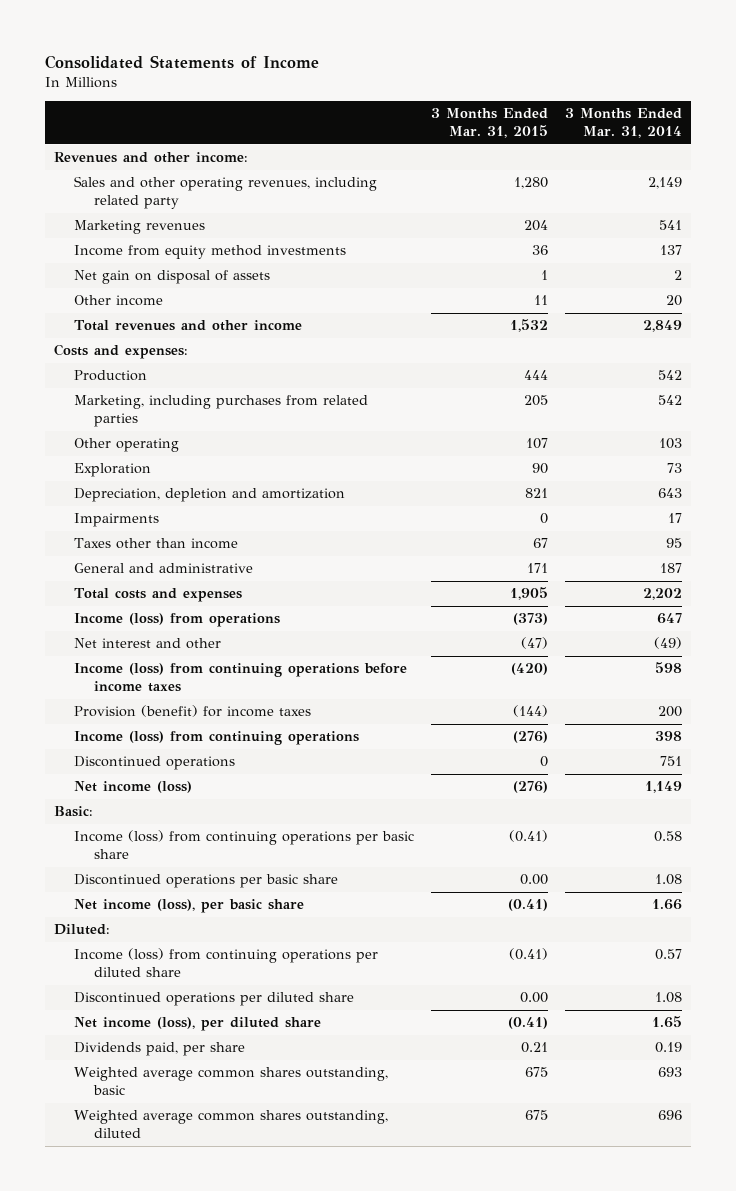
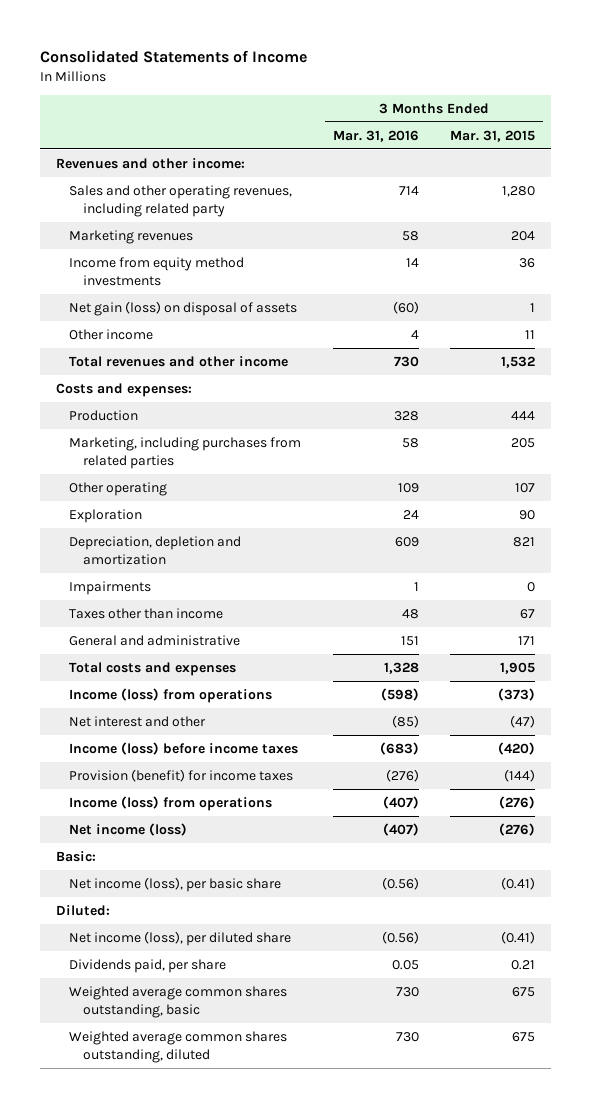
[564,108,682,139] 3 Months Ended Mar. 31, 2014 -> none
none -> [332,129,419,142] Mar. 31, 2016
[73,270,270,285] Net gain on disposal of assets -> [69,300,298,316] Net gain (loss) on disposal of assets
[73,663,407,693] Income (loss) from continuing operations before income taxes -> [69,741,299,755] Income (loss) before income taxes
[73,756,235,771] Discontinued operations -> none
[73,731,359,746] Income (loss) from continuing operations -> [69,795,273,811] Income (loss) from operations
[73,830,414,860] Income (loss) from continuing operations per basic share -> none
[73,874,338,889] Discontinued operations per basic share -> none
[73,948,378,978] Income (loss) from continuing operations per diluted share -> none
[73,992,354,1007] Discontinued operations per diluted share -> none

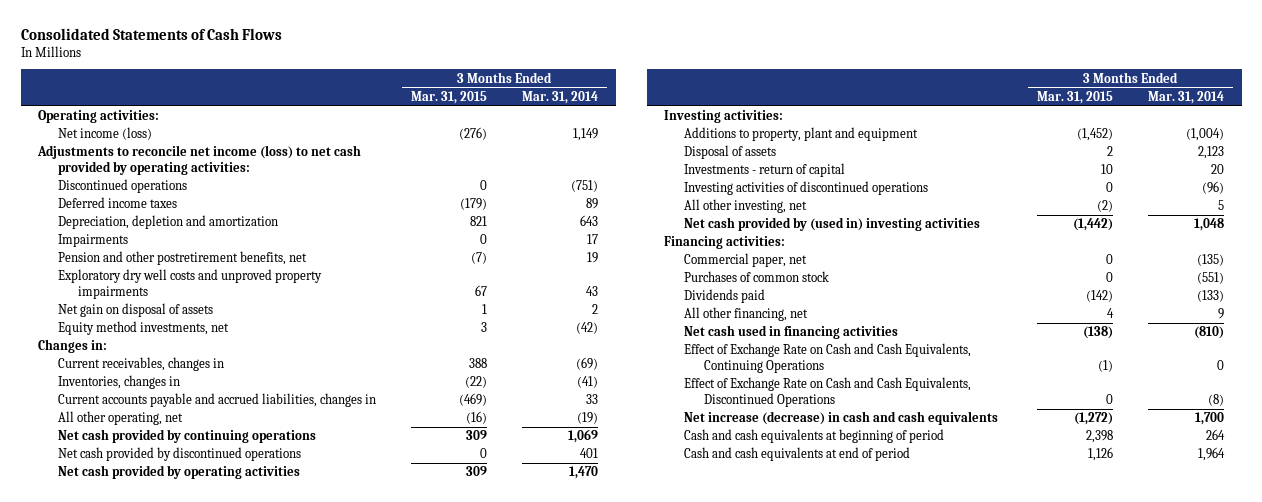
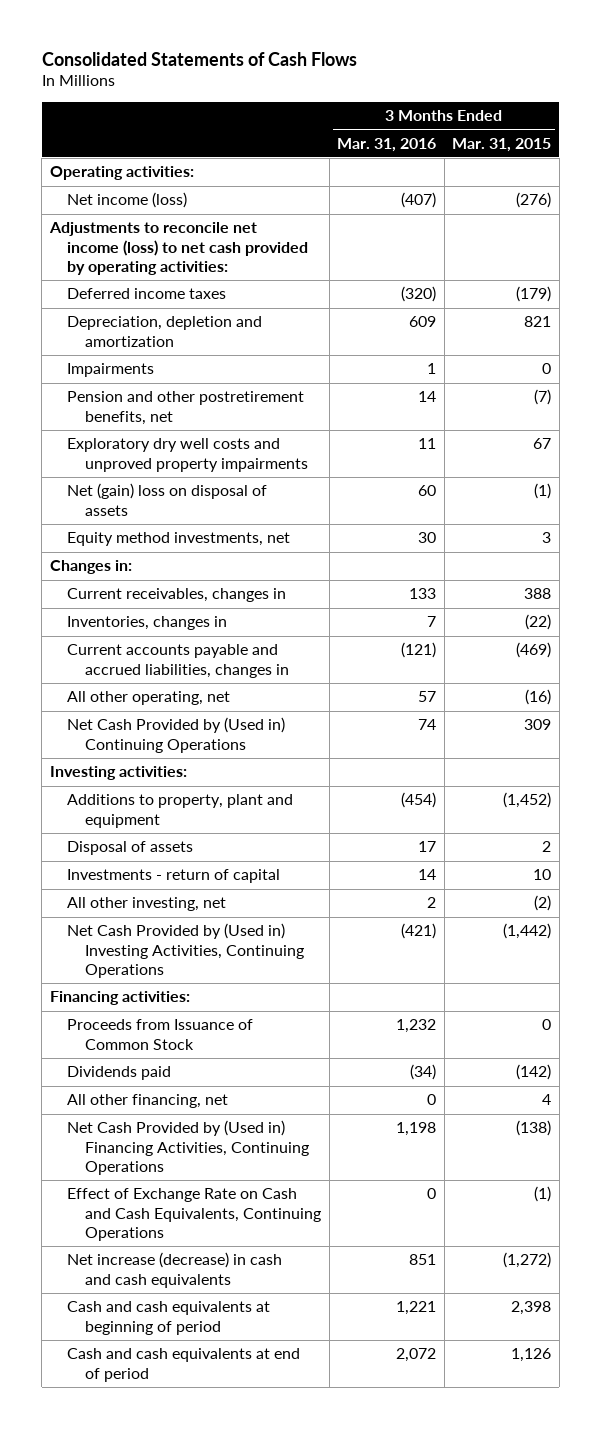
[522,90,599,104] Mar. 31, 2014 -> none
none -> [337,137,437,152] Mar. 31, 2016
[57,179,187,194] Discontinued operations -> none
[57,303,213,318] Net gain on disposal of assets -> [67,483,268,516] Net (gain) loss on disposal of assets
[481,304,487,315] 1 -> [534,483,552,500] (1)
[57,447,301,462] Net cash provided by discontinued operations -> none
[57,465,300,480] Net cash provided by operating activities -> none
[57,429,316,444] Net cash provided by continuing operations -> [67,717,286,753] Net Cash Provided by (Used in) Continuing Operations
[683,181,928,196] Investing activities of discontinued operations -> none
[683,217,980,232] Net cash provided by (used in) investing activities -> [67,923,305,979] Net Cash Provided by (Used in) Investing Activities, Continuing Operations
[683,253,807,268] Commercial paper, net -> none
[683,271,829,283] Purchases of common stock -> none
none -> [67,1019,254,1050] Proceeds from Issuance of Common Stock
[683,325,898,340] Net cash used in financing activities -> [67,1120,310,1176] Net Cash Provided by (Used in) Financing Activities, Continuing Operations
[683,377,971,407] Effect of Exchange Rate on Cash and Cash Equivalents, Discontinued Operations -> none

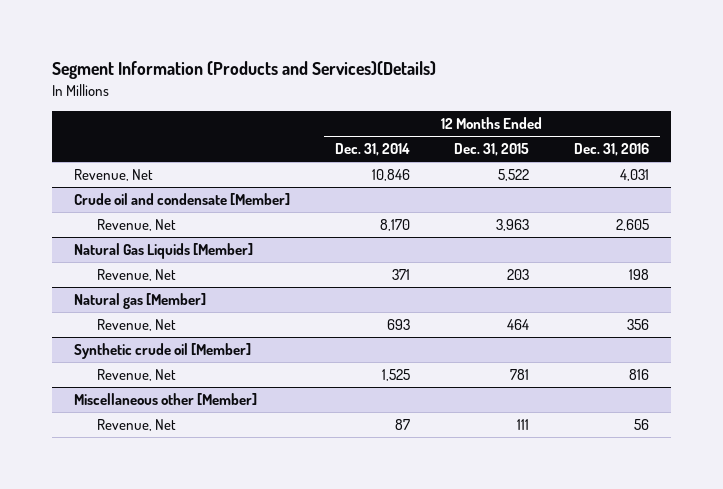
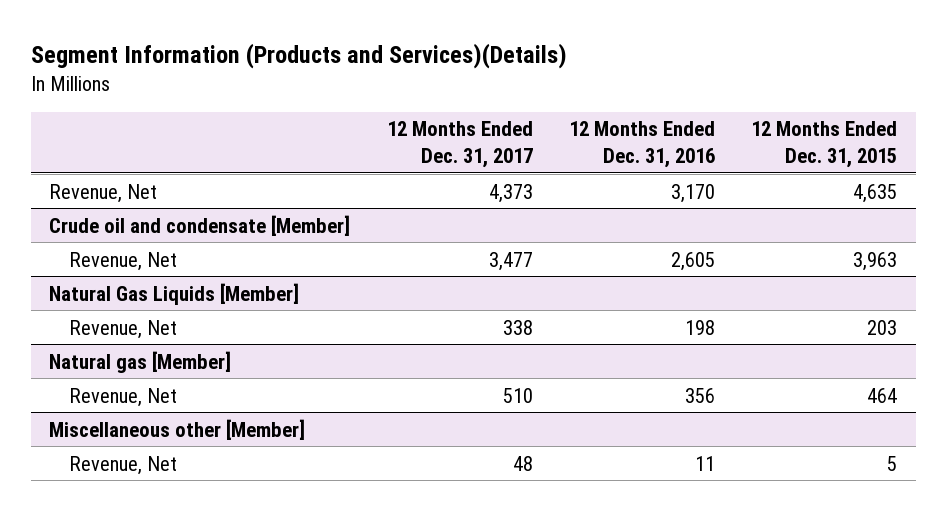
[334,143,410,157] Dec. 31, 2014 -> none
none -> [386,121,533,168] 12 Months Ended Dec. 31, 2017
[498,169,530,182] 5,522 -> [853,183,898,203] 4,635
[619,169,649,182] 4,031 -> [671,183,716,203] 3,170
[74,343,252,360] Synthetic crude oil [Member] -> none
[97,369,177,382] Revenue, Net -> none
[517,419,530,431] 111 -> [887,455,898,471] 5
[633,419,649,431] 56 -> [695,455,716,471] 11

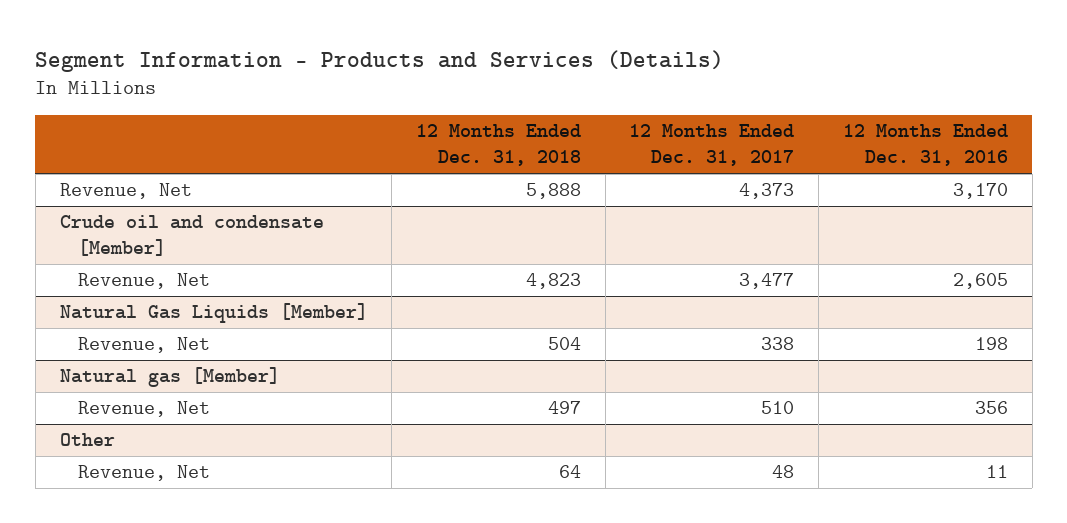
[31,43,568,70] Segment Information (Products and Services)(Details) -> [35,49,725,72] Segment Information - Products and Services (Details)
[751,121,898,168] 12 Months Ended Dec. 31, 2015 -> none
none -> [416,124,582,167] 12 Months Ended Dec. 31, 2018
[49,418,306,440] Miscellaneous other [Member] -> [59,433,115,447] Other

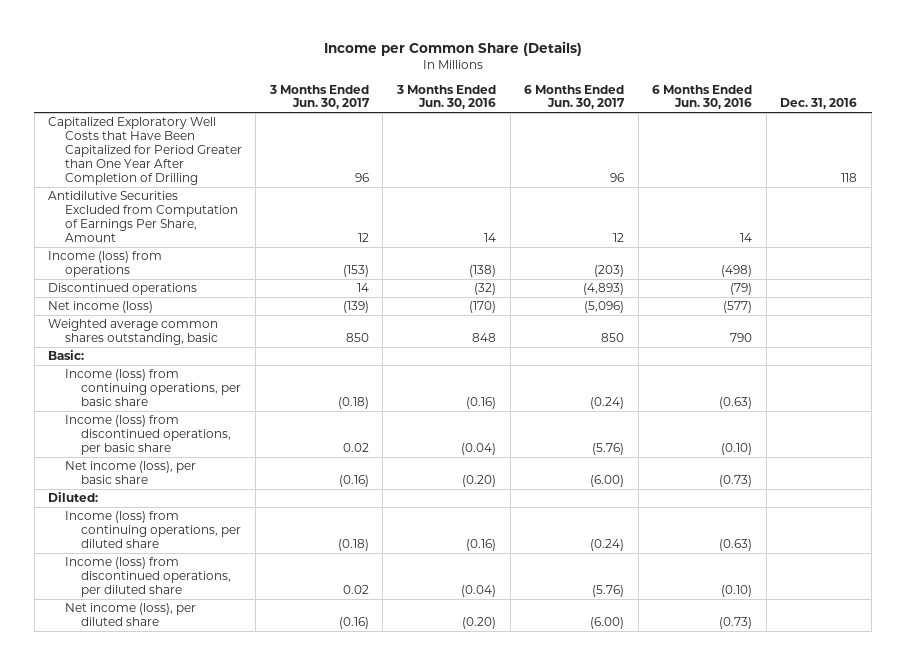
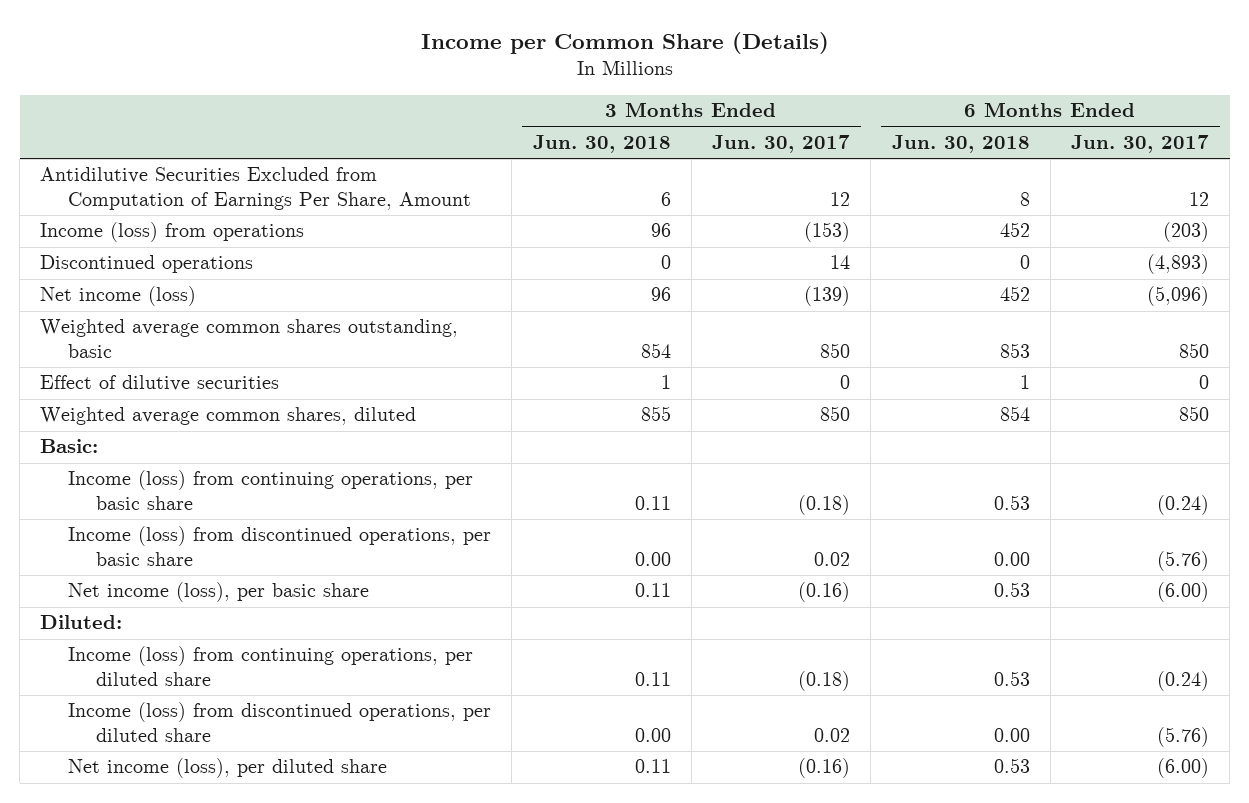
[396,84,497,110] 3 Months Ended Jun. 30, 2016 -> none
[652,84,753,110] 6 Months Ended Jun. 30, 2016 -> none
[780,98,858,110] Dec. 31, 2016 -> none
none -> [532,134,671,153] Jun. 30, 2018
none -> [891,134,1030,153] Jun. 30, 2018
[48,117,242,185] Capitalized Exploratory Well Costs that Have Been Capitalized for Period Greater than One Year After Completion of Drilling -> none
none -> [40,375,280,392] Effect of dilutive securities
none -> [40,407,417,426] Weighted average common shares, diluted

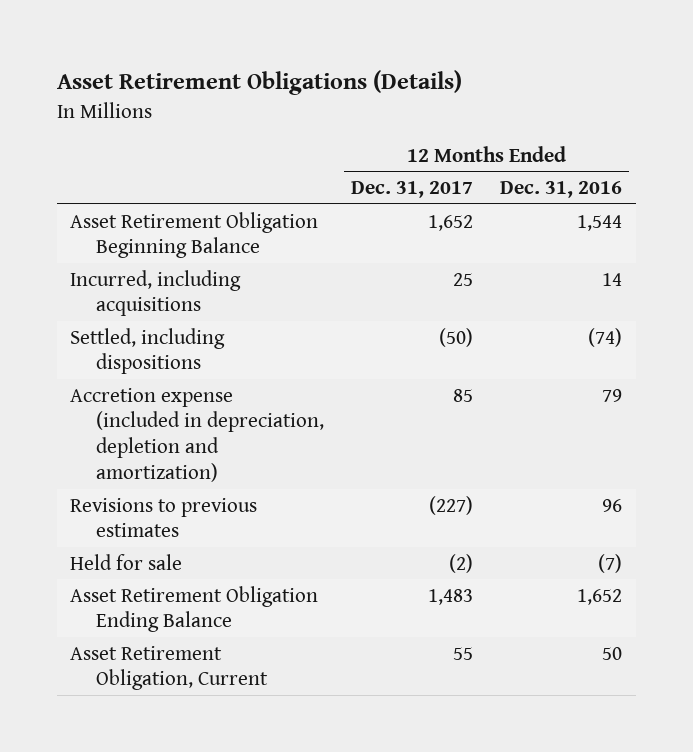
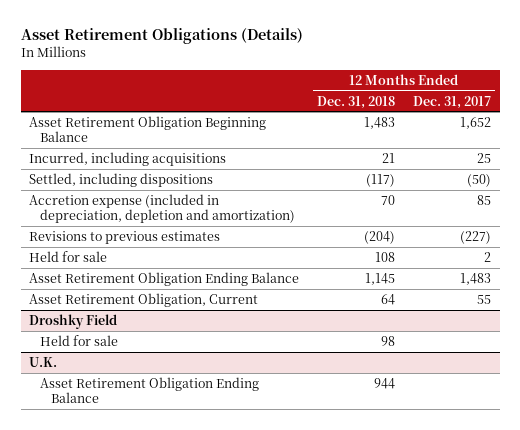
[500,181,623,199] Dec. 31, 2016 -> none
none -> [317,95,396,109] Dec. 31, 2018
[449,553,474,573] (2) -> [483,251,491,262] 2
none -> [29,313,118,329] Droshky Field
none -> [40,334,119,346] Held for sale
none -> [29,356,58,367] U.K.
none -> [40,376,260,404] Asset Retirement Obligation Ending Balance

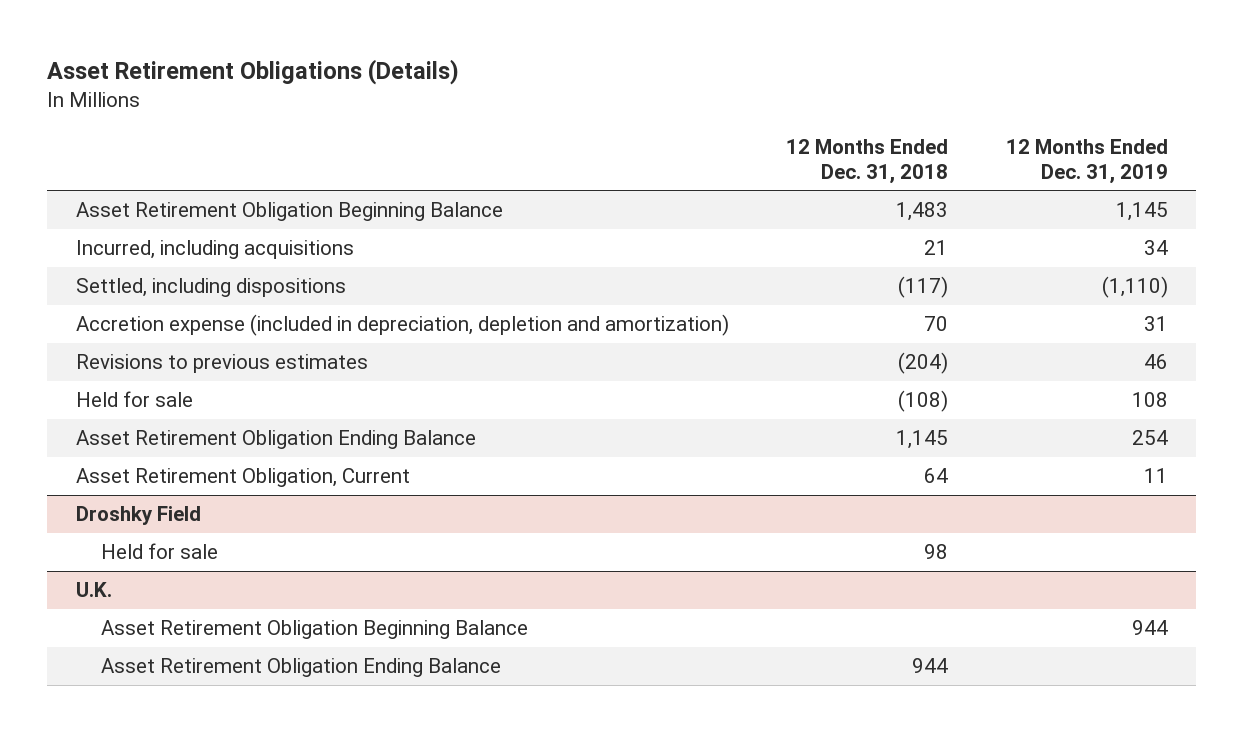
[412,95,491,109] Dec. 31, 2017 -> none
none -> [1005,138,1168,184] 12 Months Ended Dec. 31, 2019
[375,251,396,262] 108 -> [898,390,949,413] (108)
none -> [101,620,529,640] Asset Retirement Obligation Beginning Balance

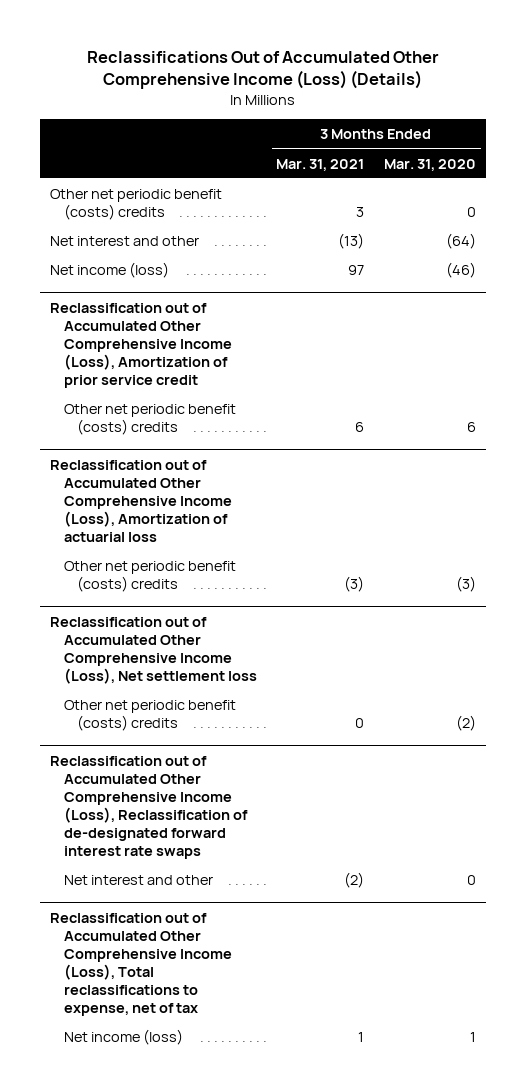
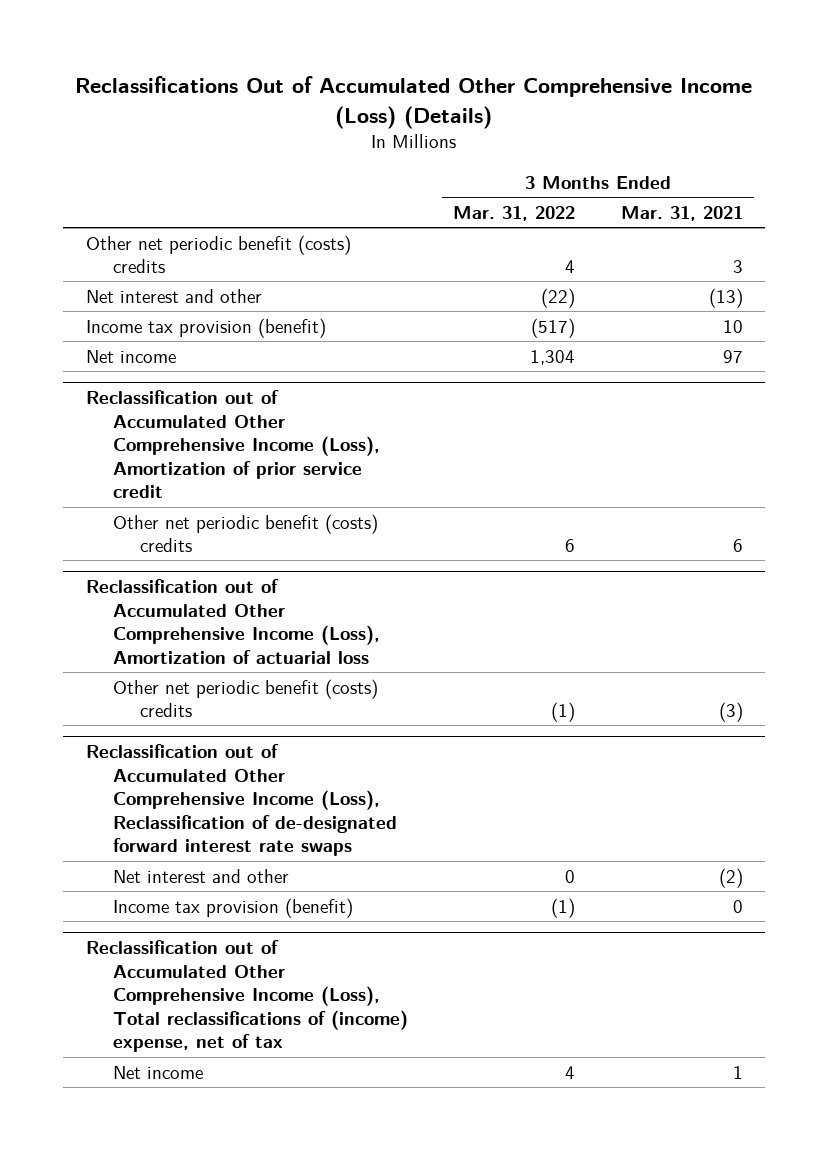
[384,158,477,171] Mar. 31, 2020 -> none
none -> [453,206,576,222] Mar. 31, 2022
none -> [85,317,326,338] Income tax provision (benefit)
[50,261,170,278] Net income (loss) -> [85,349,176,363] Net income
[50,616,257,684] Reclassification out of Accumulated Other Comprehensive Income (Loss), Net settlement loss -> none
[63,699,236,731] Other net periodic benefit (costs) credits -> none
none -> [113,897,354,918] Income tax provision (benefit)
[50,912,232,1016] Reclassification out of Accumulated Other Comprehensive Income (Loss), Total reclassifications to expense, net of tax -> [85,940,409,1053] Reclassification out of Accumulated Other Comprehensive Income (Loss), Total reclassifications of (income) expense, net of tax
[63,1028,183,1045] Net income (loss) -> [113,1065,204,1079] Net income

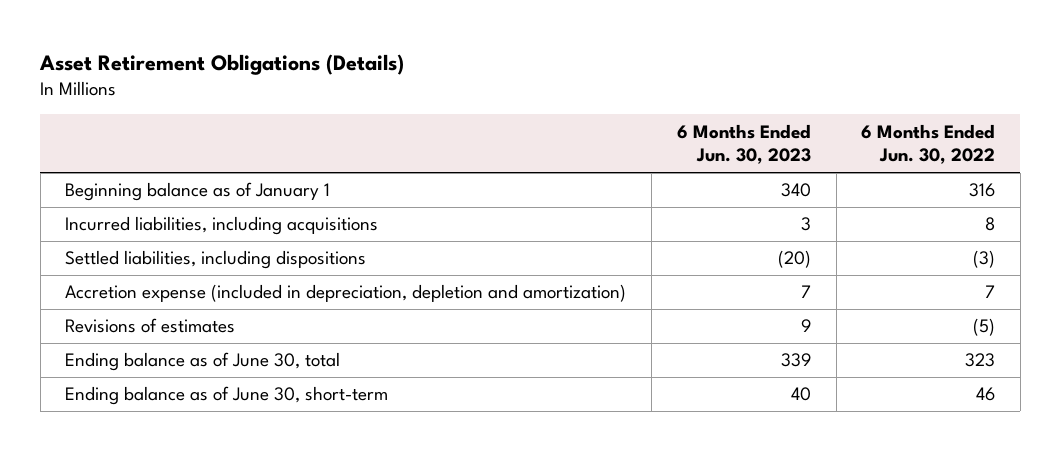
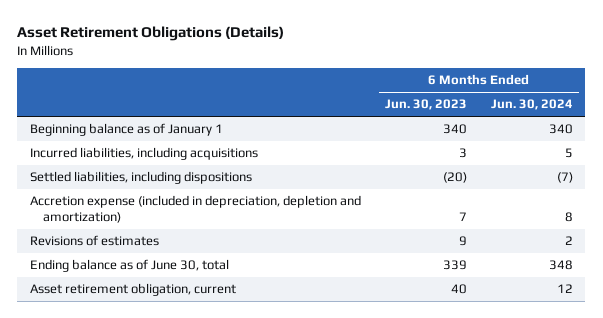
[861,123,996,165] 6 Months Ended Jun. 30, 2022 -> none
none -> [491,99,574,111] Jun. 30, 2024
[65,386,389,406] Ending balance as of June 30, short-term -> [29,283,236,297] Asset retirement obligation, current

